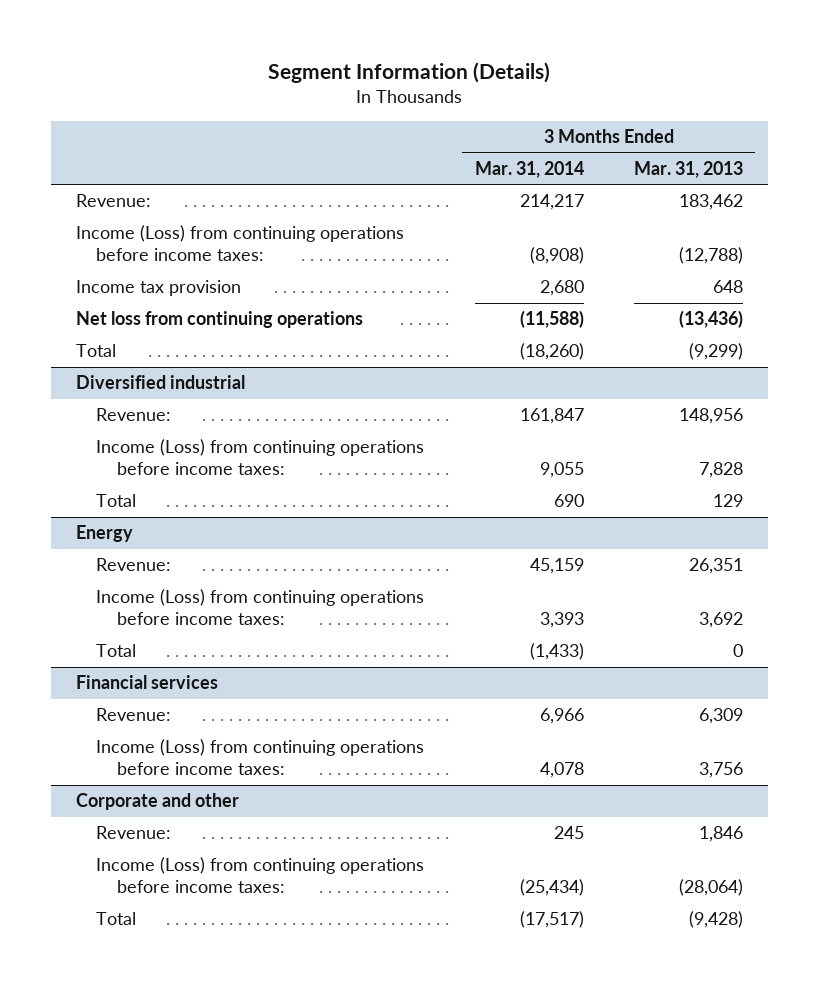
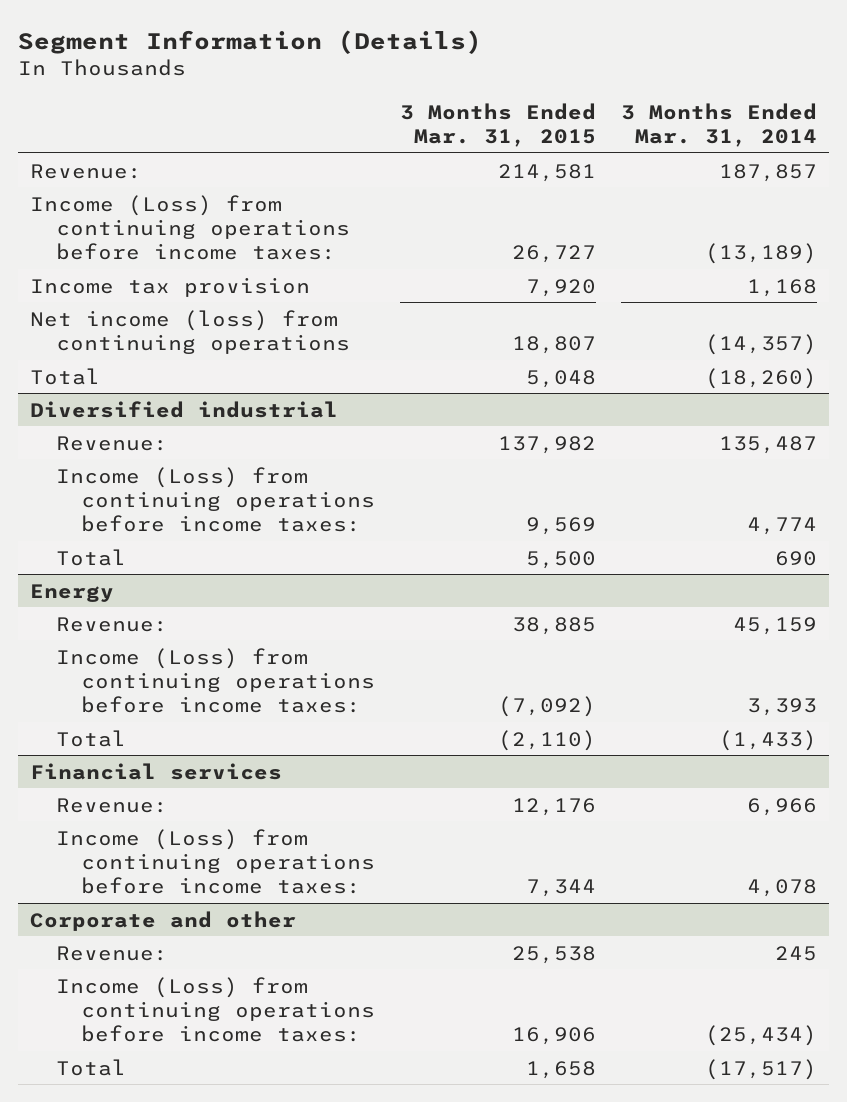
[633,160,743,178] Mar. 31, 2013 -> none
none -> [399,102,596,147] 3 Months Ended Mar. 31, 2015
[519,194,584,211] 214,217 -> [718,163,817,182] 187,857
[529,247,584,265] (8,908) -> [704,243,817,265] (13,189)
[539,280,584,297] 2,680 -> [746,278,817,297] 1,168
[75,311,363,329] Net loss from continuing operations -> [30,309,350,355] Net income (loss) from continuing operations
[519,310,584,329] (11,588) -> [704,334,817,356] (14,357)
[519,408,584,425] 161,847 -> [718,435,817,454] 135,487
[539,462,584,479] 9,055 -> [746,517,817,536] 4,774

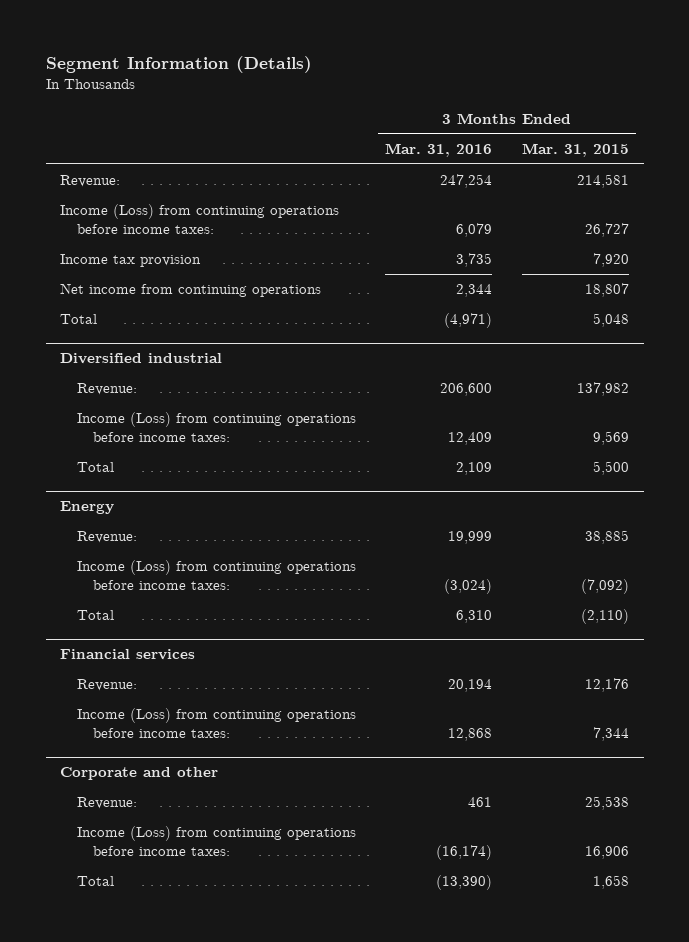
[620,102,817,147] 3 Months Ended Mar. 31, 2014 -> none
none -> [385,142,493,157] Mar. 31, 2016
[30,309,350,355] Net income (loss) from continuing operations -> [60,283,322,298] Net income from continuing operations

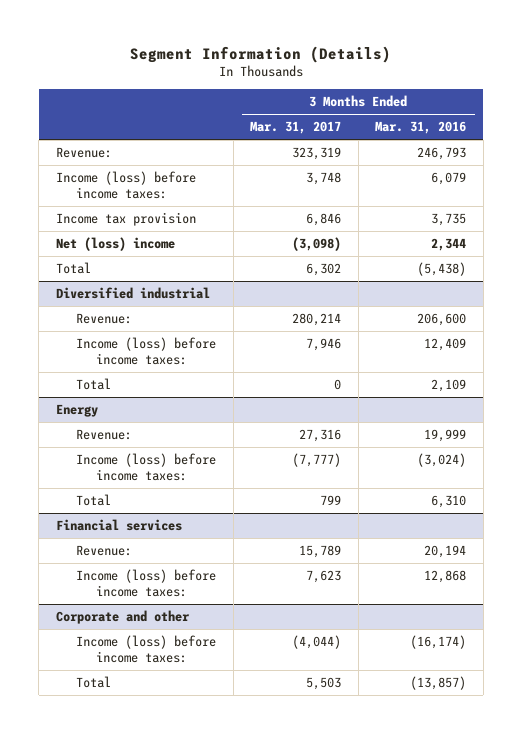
[521,142,629,157] Mar. 31, 2015 -> none
none -> [250,121,342,135] Mar. 31, 2017
[440,174,493,189] 247,254 -> [417,147,467,161] 246,793
[60,204,340,234] Income (Loss) from continuing operations before income taxes: -> [55,171,196,200] Income (loss) before income taxes:
[60,283,322,298] Net income from continuing operations -> [55,237,175,252] Net (loss) income
[444,313,493,329] (4,971) -> [417,262,467,277] (5,438)
[76,412,356,442] Income (Loss) from continuing operations before income taxes: -> [75,337,216,366] Income (loss) before income taxes:
[76,560,356,590] Income (Loss) from continuing operations before income taxes: -> [75,453,216,482] Income (loss) before income taxes:
[76,708,356,738] Income (Loss) from continuing operations before income taxes: -> [75,569,216,598] Income (loss) before income taxes:
[76,797,137,810] Revenue: -> none
[76,826,356,856] Income (Loss) from continuing operations before income taxes: -> [75,635,216,664] Income (loss) before income taxes:
[436,875,493,891] (13,390) -> [410,676,467,691] (13,857)

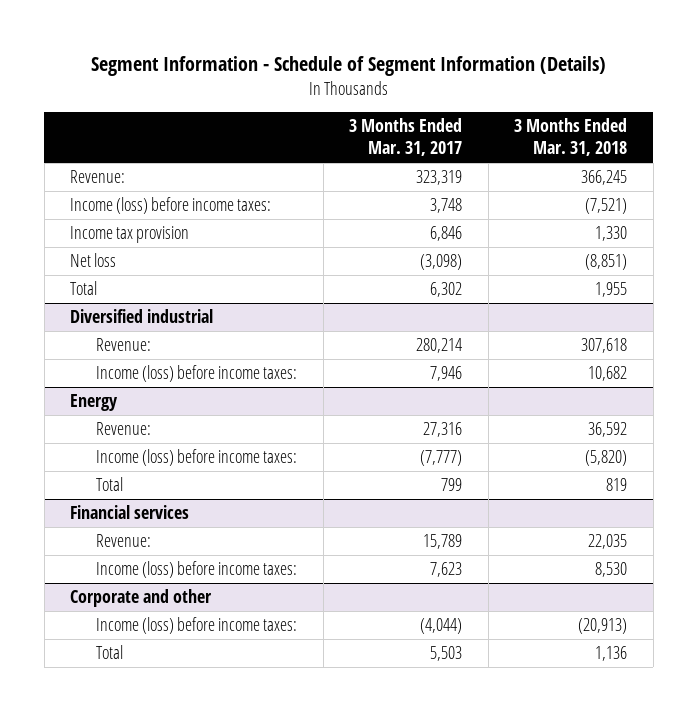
[130,45,392,63] Segment Information (Details) -> [90,56,606,77] Segment Information - Schedule of Segment Information (Details)
[375,121,467,135] Mar. 31, 2016 -> none
none -> [514,118,628,157] 3 Months Ended Mar. 31, 2018
[55,237,175,252] Net (loss) income -> [70,253,117,268] Net loss
[75,378,111,391] Total -> none

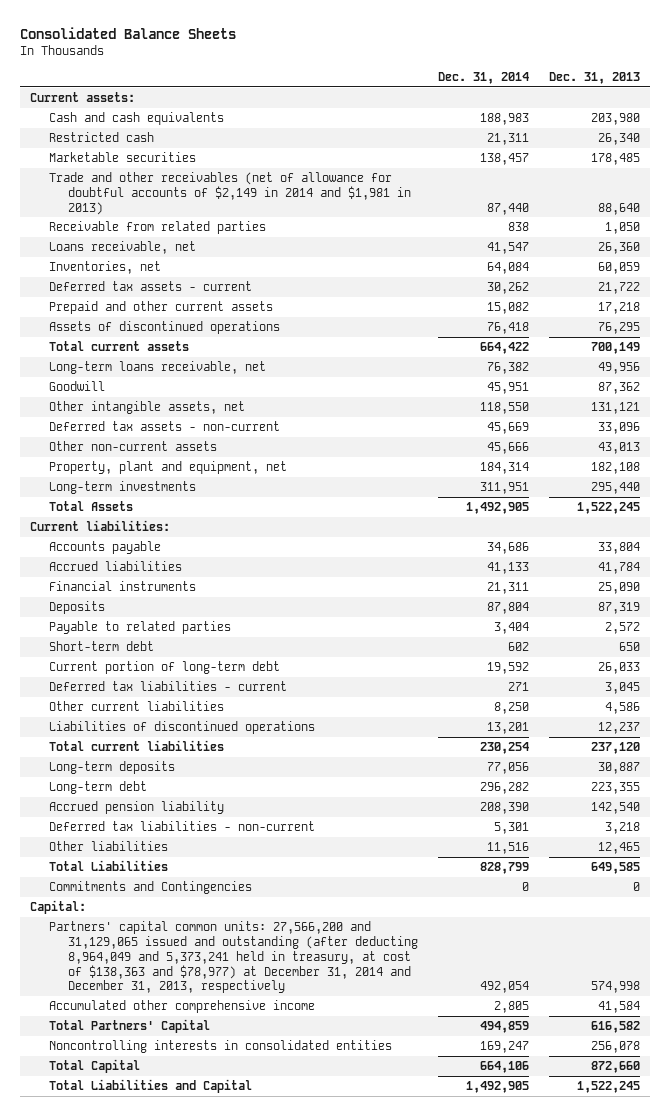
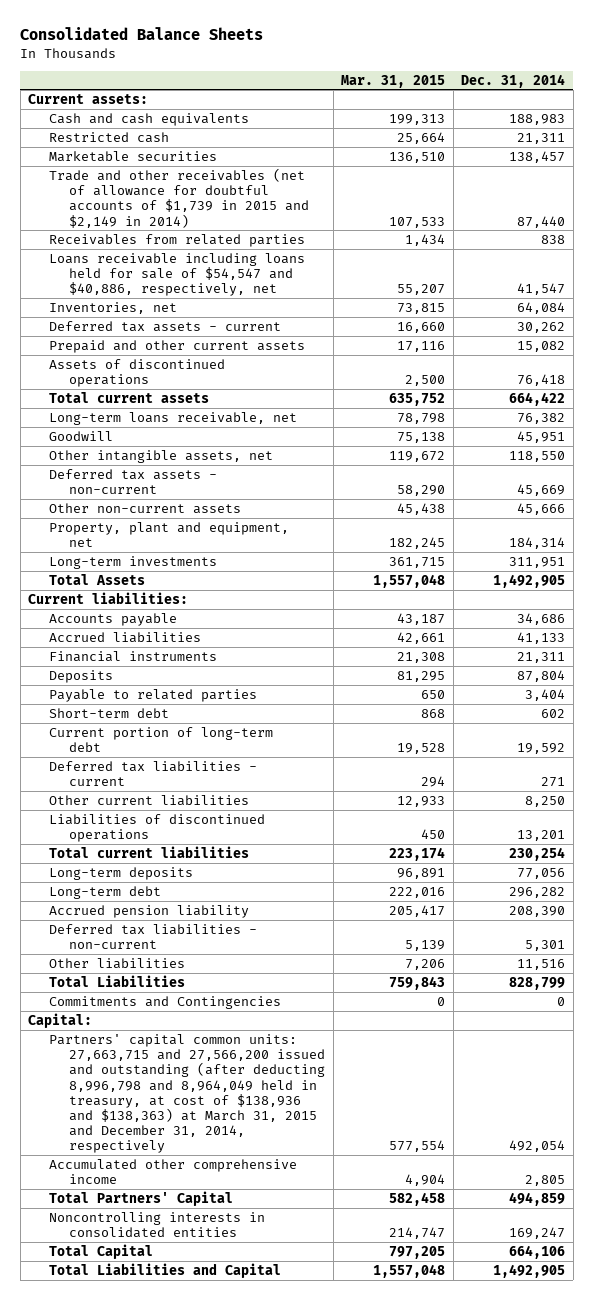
[549,72,641,85] Dec. 31, 2013 -> none
none -> [341,74,446,88] Mar. 31, 2015
[49,172,412,215] Trade and other receivables (net of allowance for doubtful accounts of $2,149 in 2014 and $1,981 in 2013) -> [48,167,310,228] Trade and other receivables (net of allowance for doubtful accounts of $1,739 in 2015 and $2,149 in 2014)
[49,221,267,235] Receivable from related parties -> [48,233,305,247] Receivables from related parties
[49,241,197,255] Loans receivable, net -> [48,252,305,297] Loans receivable including loans held for sale of $54,547 and $40,886, respectively, net
[49,921,419,994] Partners' capital common units: 27,566,200 and 31,129,065 issued and outstanding (after deducting 8,964,049 and 5,373,241 held in treasury, at cost of $138,363 and $78,977) at December 31, 2014 and December 31, 2013, respectively -> [48,1033,326,1154] Partners' capital common units: 27,663,715 and 27,566,200 issued and outstanding (after deducting 8,996,798 and 8,964,049 held in treasury, at cost of $138,936 and $138,363) at March 31, 2015 and December 31, 2014, respectively

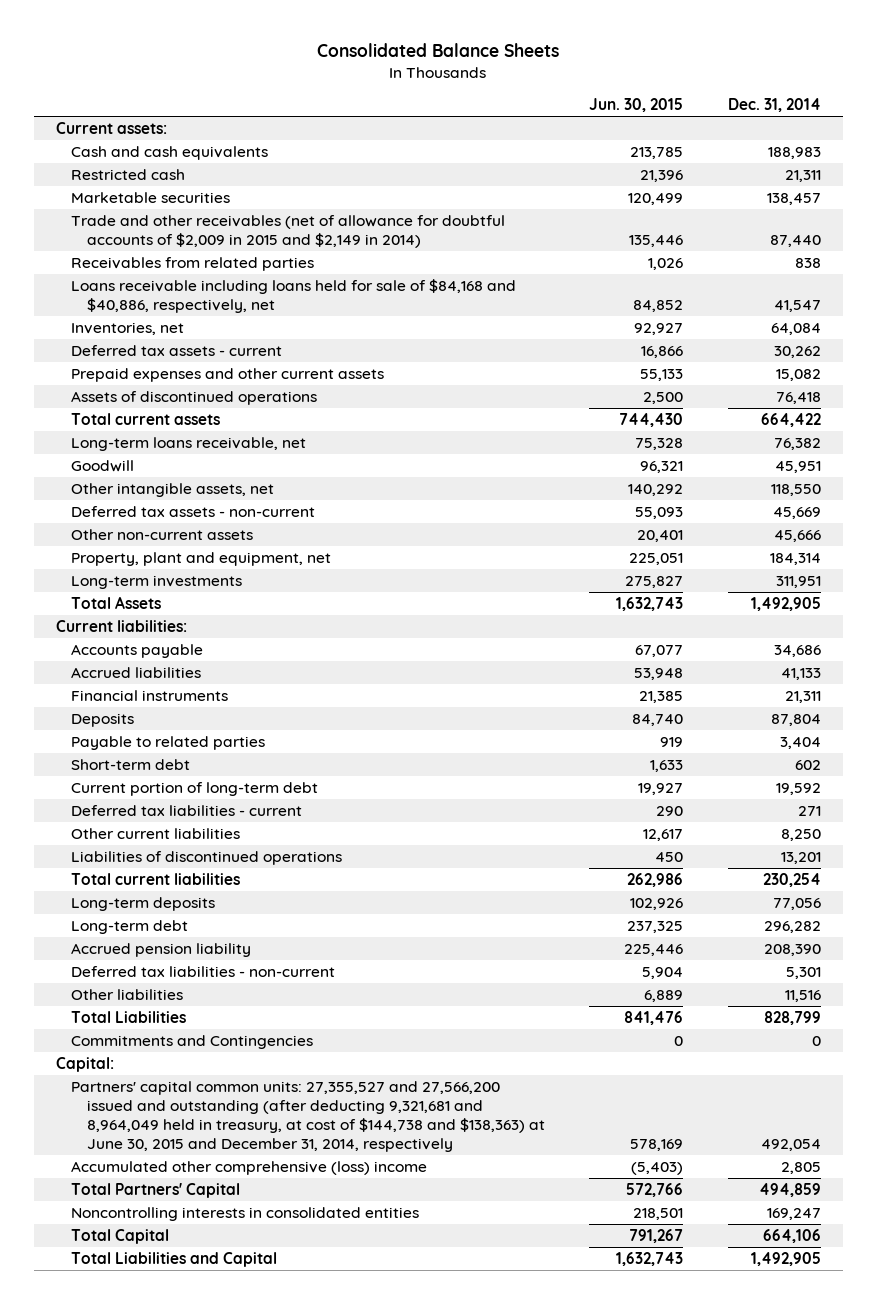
[341,74,446,88] Mar. 31, 2015 -> none
none -> [589,98,684,113] Jun. 30, 2015
[48,167,310,228] Trade and other receivables (net of allowance for doubtful accounts of $1,739 in 2015 and $2,149 in 2014) -> [71,215,506,249] Trade and other receivables (net of allowance for doubtful accounts of $2,009 in 2015 and $2,149 in 2014)
[48,252,305,297] Loans receivable including loans held for sale of $54,547 and $40,886, respectively, net -> [71,279,517,314] Loans receivable including loans held for sale of $84,168 and $40,886, respectively, net
[48,339,305,353] Prepaid and other current assets -> [71,368,385,383] Prepaid expenses and other current assets
[48,1033,326,1154] Partners' capital common units: 27,663,715 and 27,566,200 issued and outstanding (after deducting 8,996,798 and 8,964,049 held in treasury, at cost of $138,936 and $138,363) at March 31, 2015 and December 31, 2014, respectively -> [71,1081,545,1152] Partners' capital common units: 27,355,527 and 27,566,200 issued and outstanding (after deducting 9,321,681 and 8,964,049 held in treasury, at cost of $144,738 and $138,363) at June 30, 2015 and December 31, 2014, respectively
[48,1158,297,1185] Accumulated other comprehensive income -> [71,1161,428,1176] Accumulated other comprehensive (loss) income

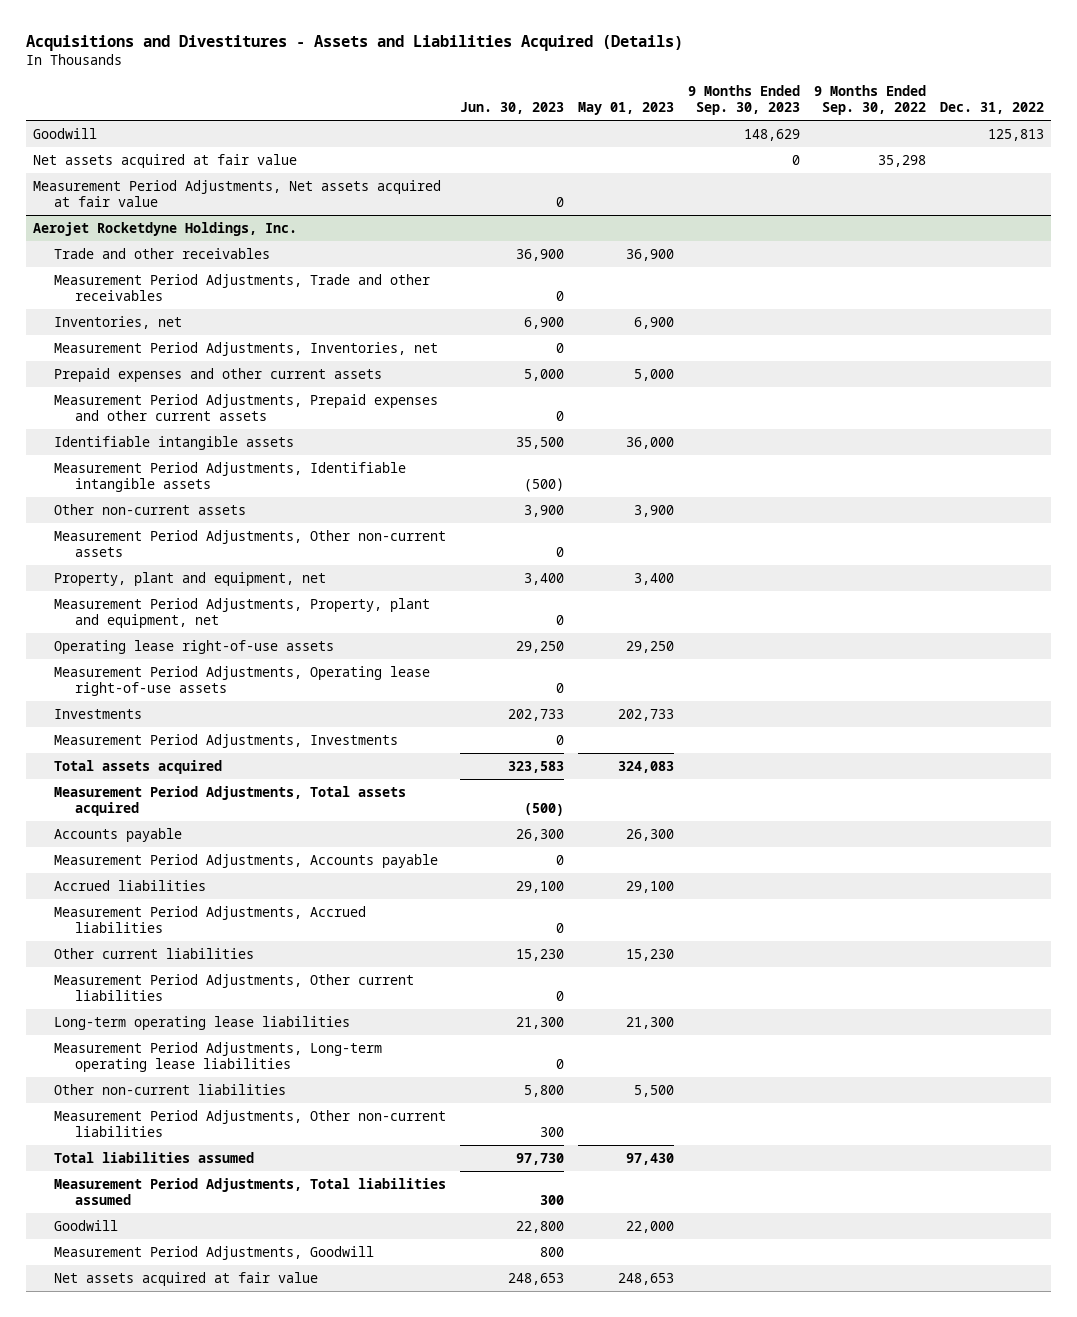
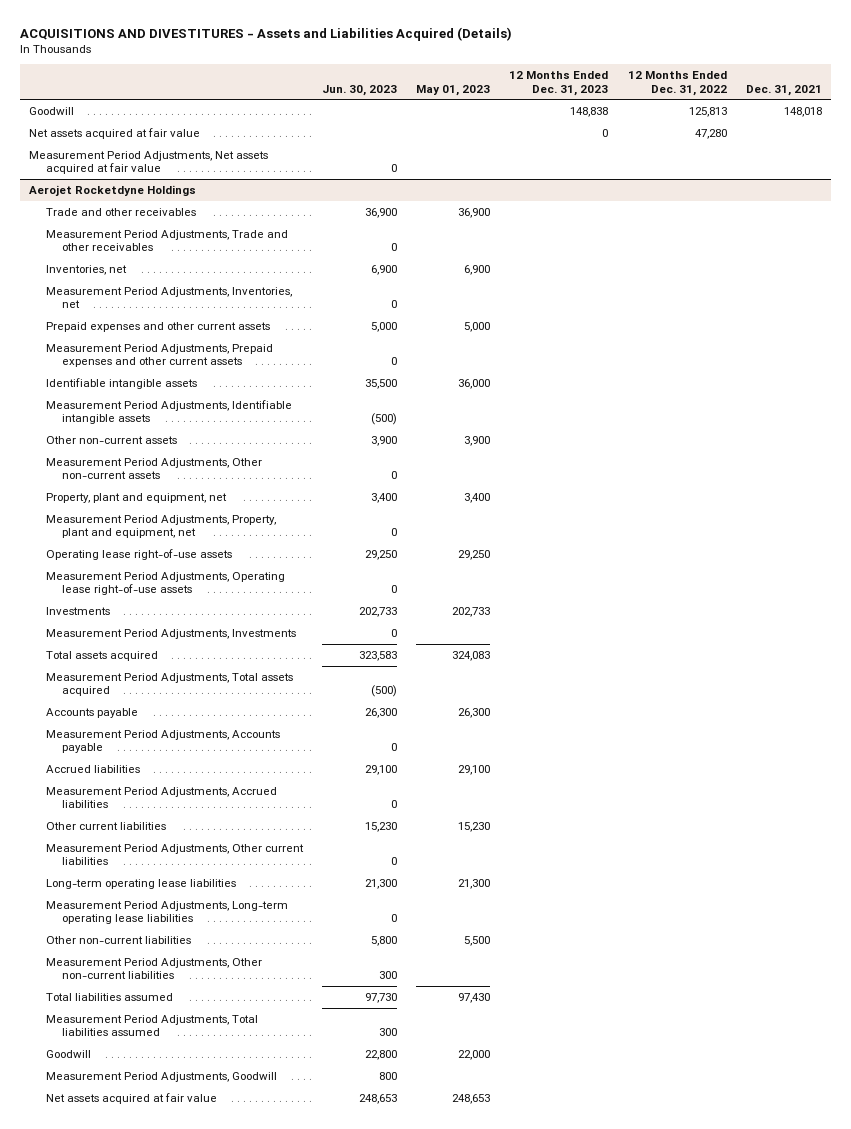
[25,34,683,51] Acquisitions and Divestitures - Assets and Liabilities Acquired (Details) -> [19,26,512,41] ACQUISITIONS AND DIVESTITURES - Assets and Liabilities Acquired (Details)
[687,85,800,116] 9 Months Ended Sep. 30, 2023 -> none
[813,85,926,116] 9 Months Ended Sep. 30, 2022 -> none
[939,102,1044,115] Dec. 31, 2022 -> none
none -> [509,71,609,96] 12 Months Ended Dec. 31, 2023
none -> [627,71,727,96] 12 Months Ended Dec. 31, 2022
none -> [745,84,822,96] Dec. 31, 2021
[32,221,297,236] Aerojet Rocketdyne Holdings, Inc. -> [29,184,197,196] Aerojet Rocketdyne Holdings

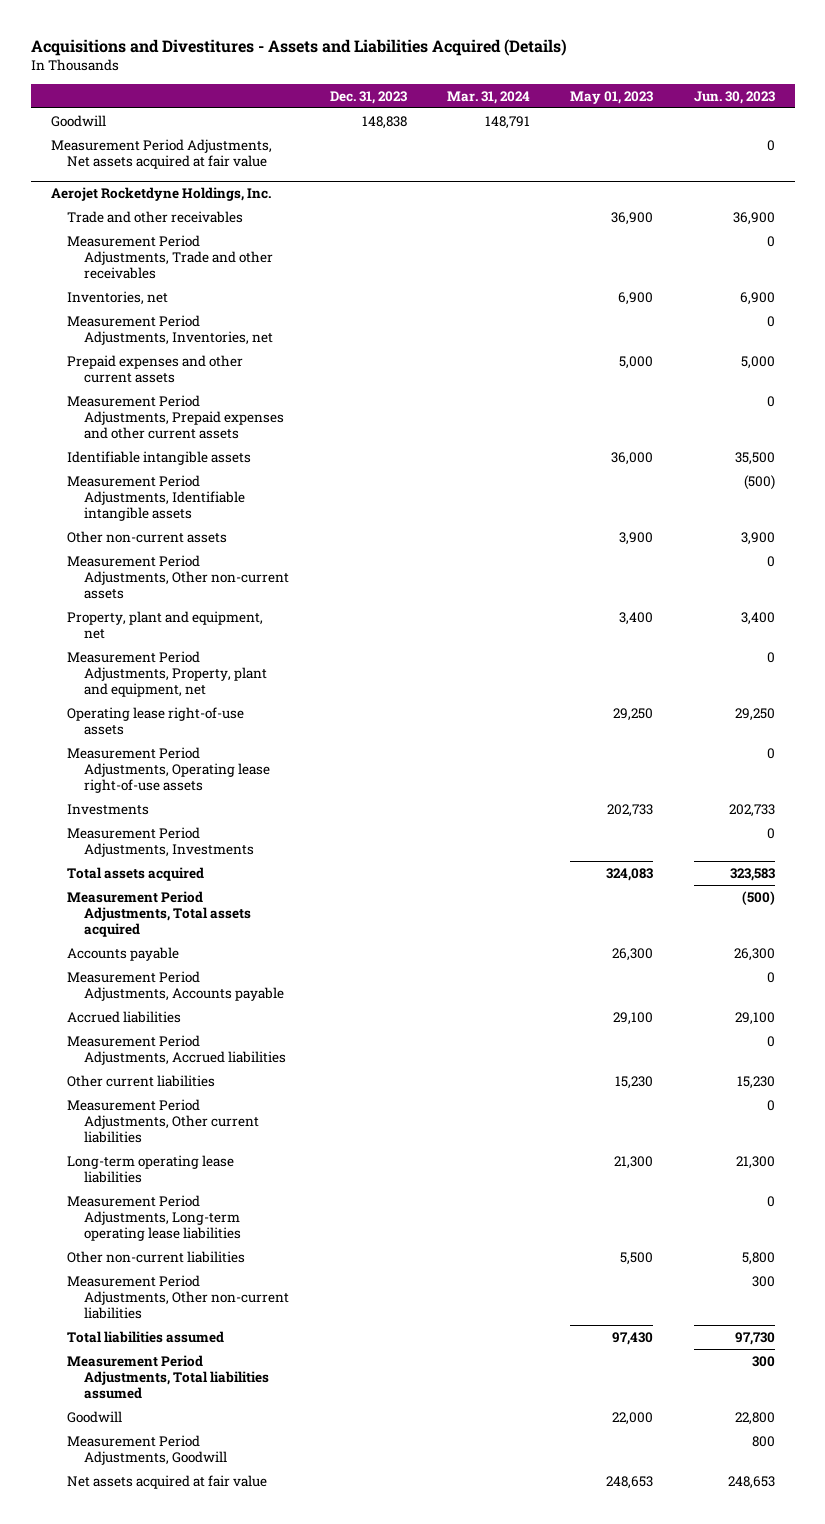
[19,26,512,41] ACQUISITIONS AND DIVESTITURES - Assets and Liabilities Acquired (Details) -> [30,38,567,56] Acquisitions and Divestitures - Assets and Liabilities Acquired (Details)
[509,71,609,96] 12 Months Ended Dec. 31, 2023 -> none
[627,71,727,96] 12 Months Ended Dec. 31, 2022 -> none
[745,84,822,96] Dec. 31, 2021 -> none
none -> [329,90,407,104] Dec. 31, 2023
none -> [446,90,530,104] Mar. 31, 2024
[29,127,201,139] Net assets acquired at fair value -> none
[29,184,197,196] Aerojet Rocketdyne Holdings -> [50,186,271,201] Aerojet Rocketdyne Holdings, Inc.

